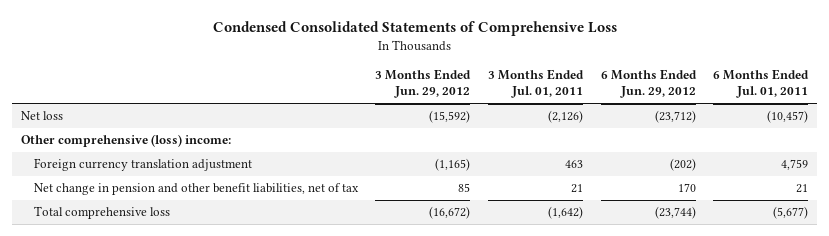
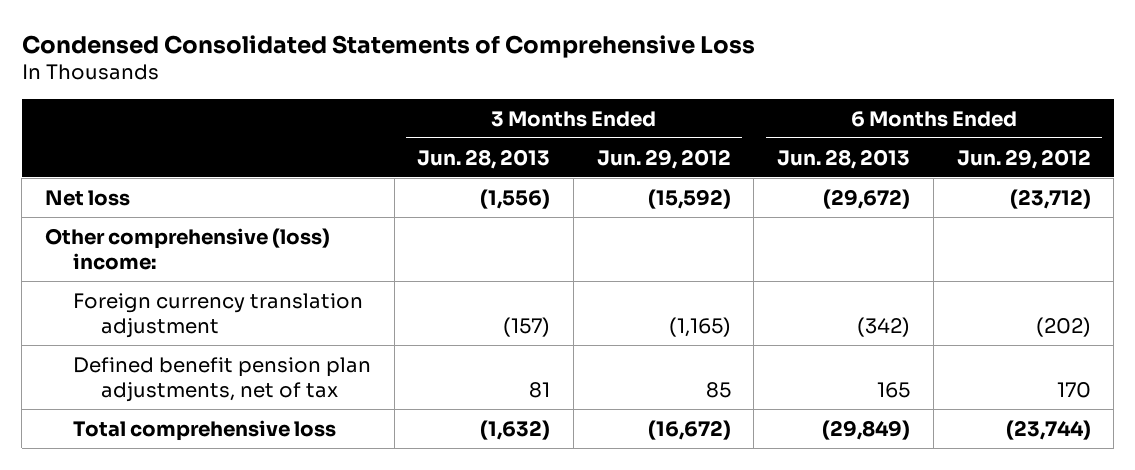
[487,69,584,99] 3 Months Ended Jul. 01, 2011 -> none
[713,69,810,99] 6 Months Ended Jul. 01, 2011 -> none
none -> [417,148,551,169] Jun. 28, 2013
none -> [777,148,911,169] Jun. 28, 2013
[33,183,359,196] Net change in pension and other benefit liabilities, net of tax -> [72,356,371,402] Defined benefit pension plan adjustments, net of tax

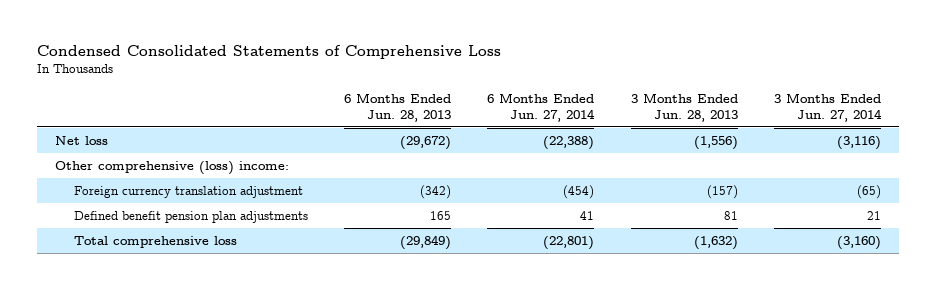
[596,148,731,169] Jun. 29, 2012 -> none
[956,148,1091,169] Jun. 29, 2012 -> none
none -> [487,92,596,122] 6 Months Ended Jun. 27, 2014
none -> [774,92,883,122] 3 Months Ended Jun. 27, 2014
[72,356,371,402] Defined benefit pension plan adjustments, net of tax -> [73,211,308,224] Defined benefit pension plan adjustments

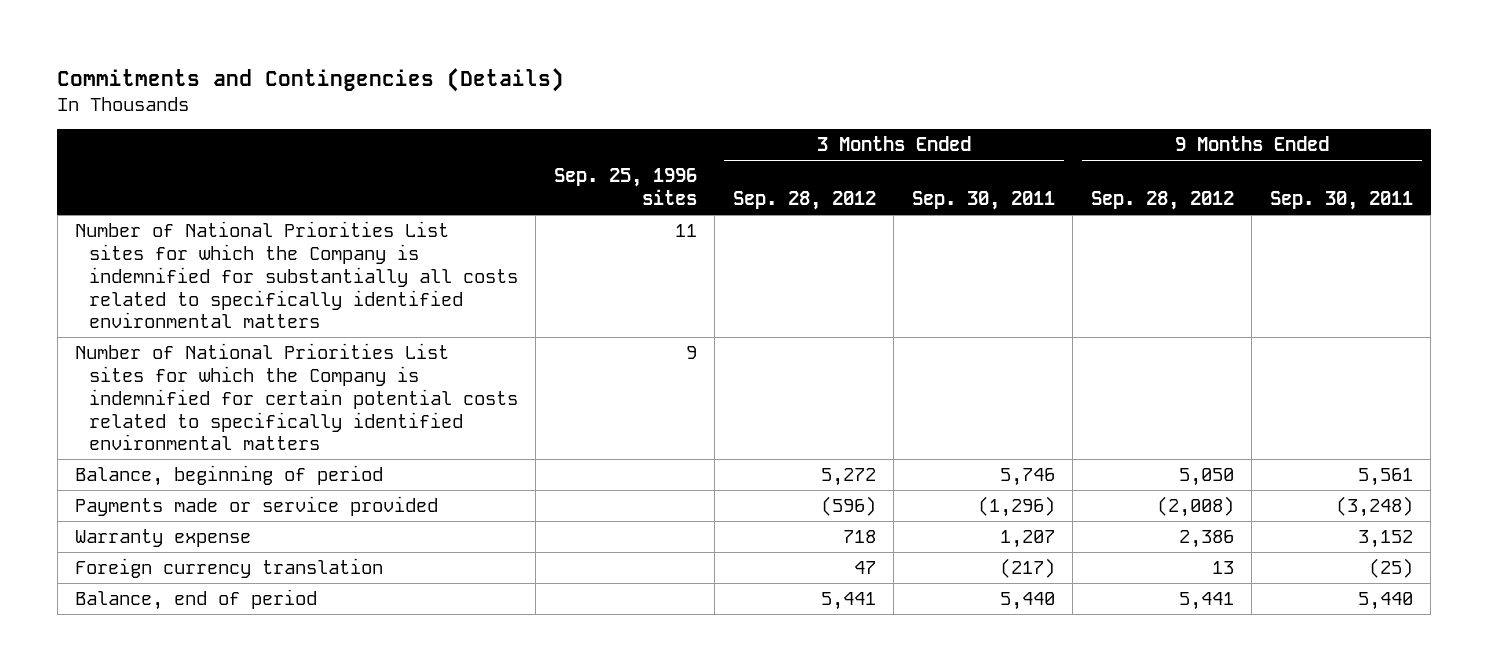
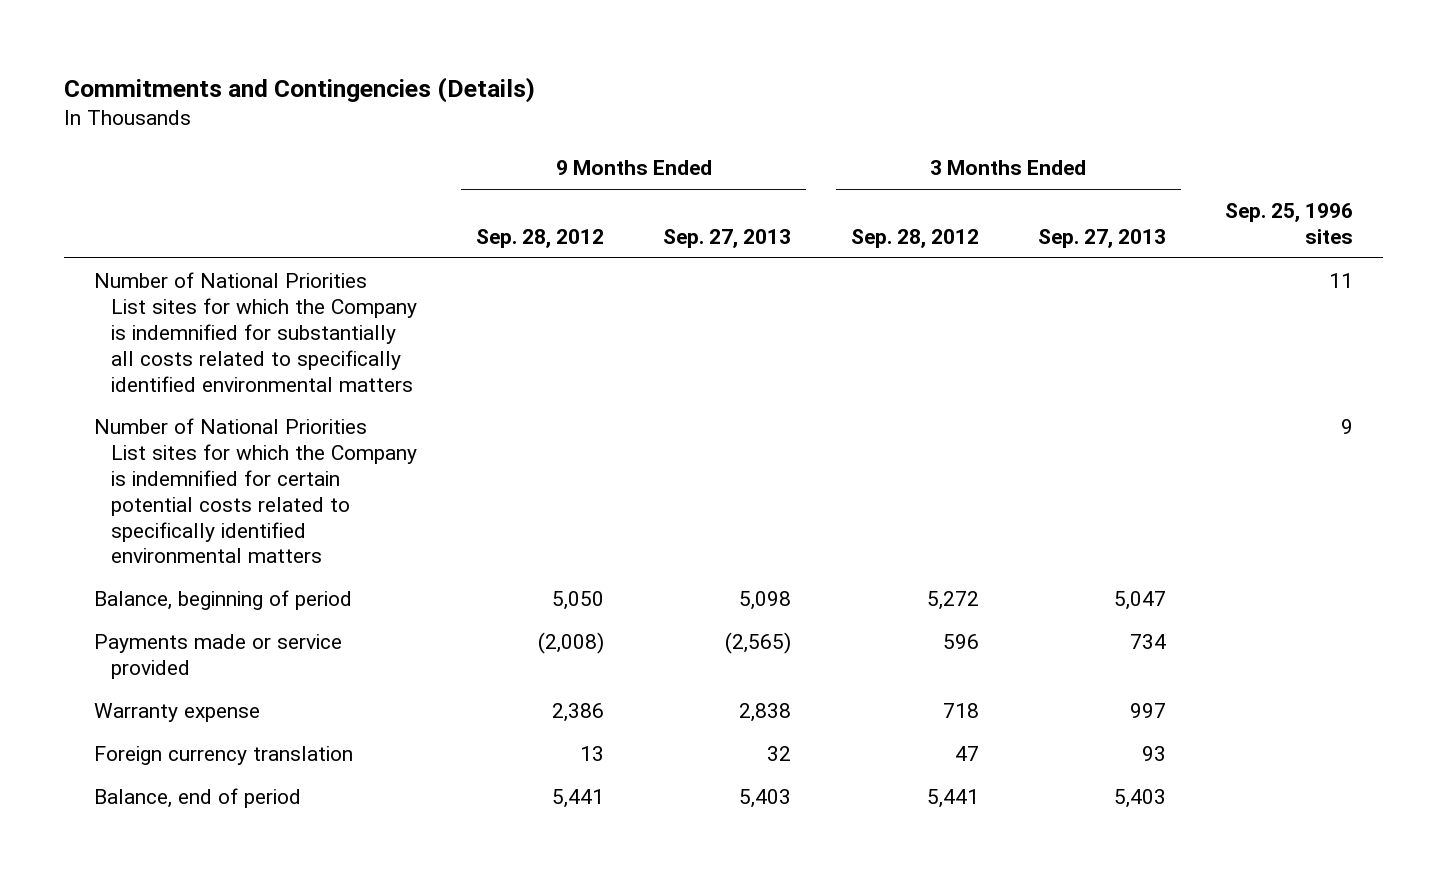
[911,191,1055,211] Sep. 30, 2011 -> none
[1269,191,1413,211] Sep. 30, 2011 -> none
none -> [663,228,792,248] Sep. 27, 2013
none -> [1038,228,1167,248] Sep. 27, 2013
[820,495,876,516] (596) -> [942,633,979,649] 596

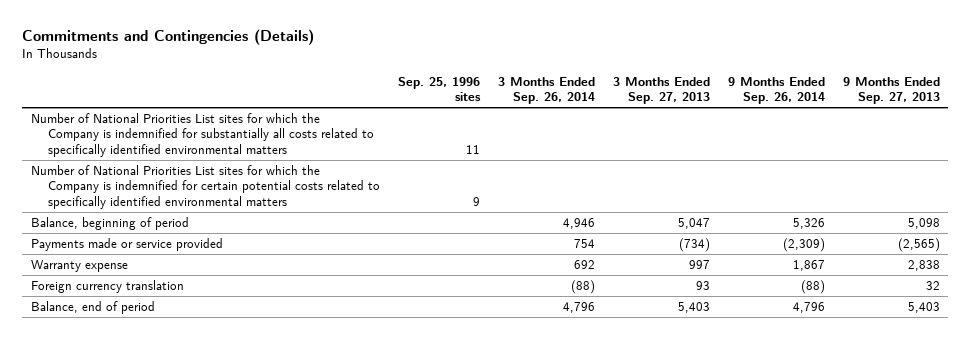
[475,228,604,248] Sep. 28, 2012 -> none
[850,228,979,248] Sep. 28, 2012 -> none
none -> [498,76,596,105] 3 Months Ended Sep. 26, 2014
none -> [727,76,825,105] 9 Months Ended Sep. 26, 2014
[1130,633,1167,649] 734 -> [678,237,710,252] (734)

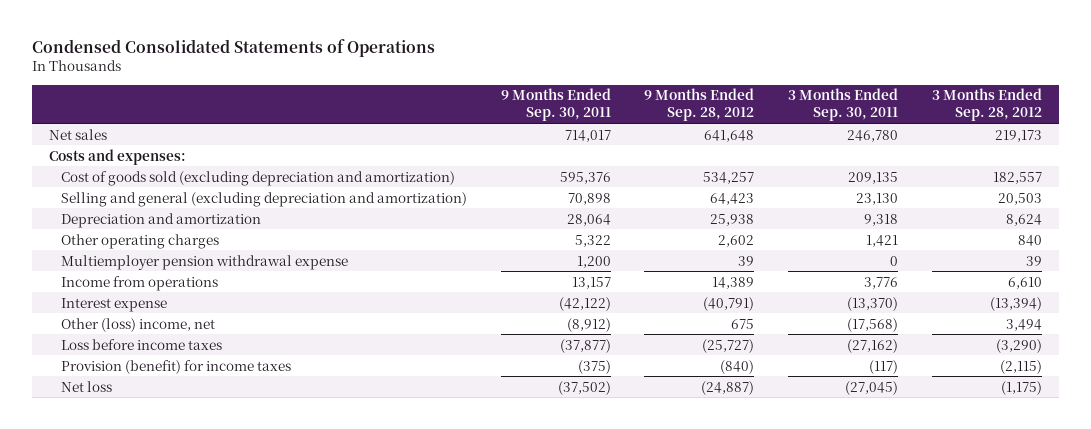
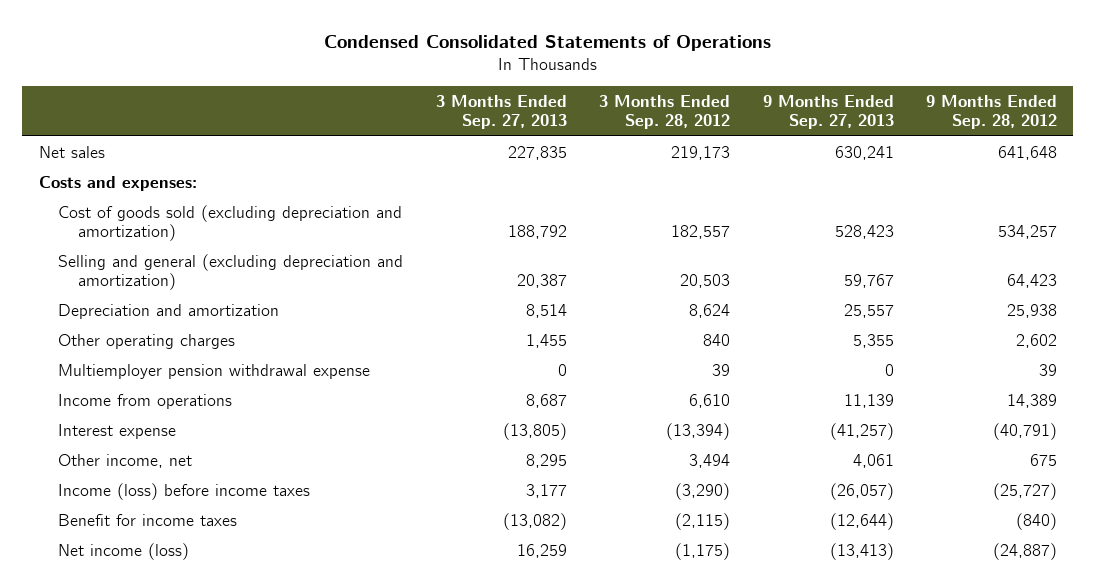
[500,88,611,122] 9 Months Ended Sep. 30, 2011 -> none
[788,88,899,122] 3 Months Ended Sep. 30, 2011 -> none
none -> [435,95,567,130] 3 Months Ended Sep. 27, 2013
none -> [762,95,894,130] 9 Months Ended Sep. 27, 2013
[60,317,215,332] Other (loss) income, net -> [58,453,193,468] Other income, net
[60,338,222,350] Loss before income taxes -> [58,482,311,500] Income (loss) before income taxes
[60,359,291,374] Provision (benefit) for income taxes -> [58,513,238,526] Benefit for income taxes
[60,380,112,392] Net loss -> [58,542,190,560] Net income (loss)

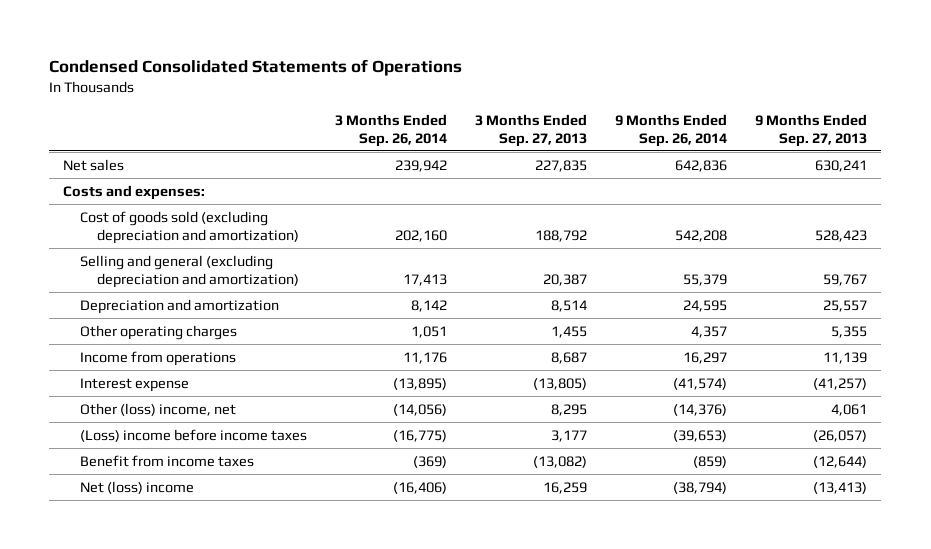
[599,95,731,130] 3 Months Ended Sep. 28, 2012 -> none
[926,95,1058,130] 9 Months Ended Sep. 28, 2012 -> none
none -> [335,113,448,147] 3 Months Ended Sep. 26, 2014
none -> [615,113,728,147] 9 Months Ended Sep. 26, 2014
[58,363,371,379] Multiemployer pension withdrawal expense -> none
[58,453,193,468] Other income, net -> [80,402,237,416] Other (loss) income, net
[58,482,311,500] Income (loss) before income taxes -> [80,428,308,442] (Loss) income before income taxes
[58,513,238,526] Benefit for income taxes -> [80,454,255,467] Benefit from income taxes
[58,542,190,560] Net income (loss) -> [80,480,195,494] Net (loss) income

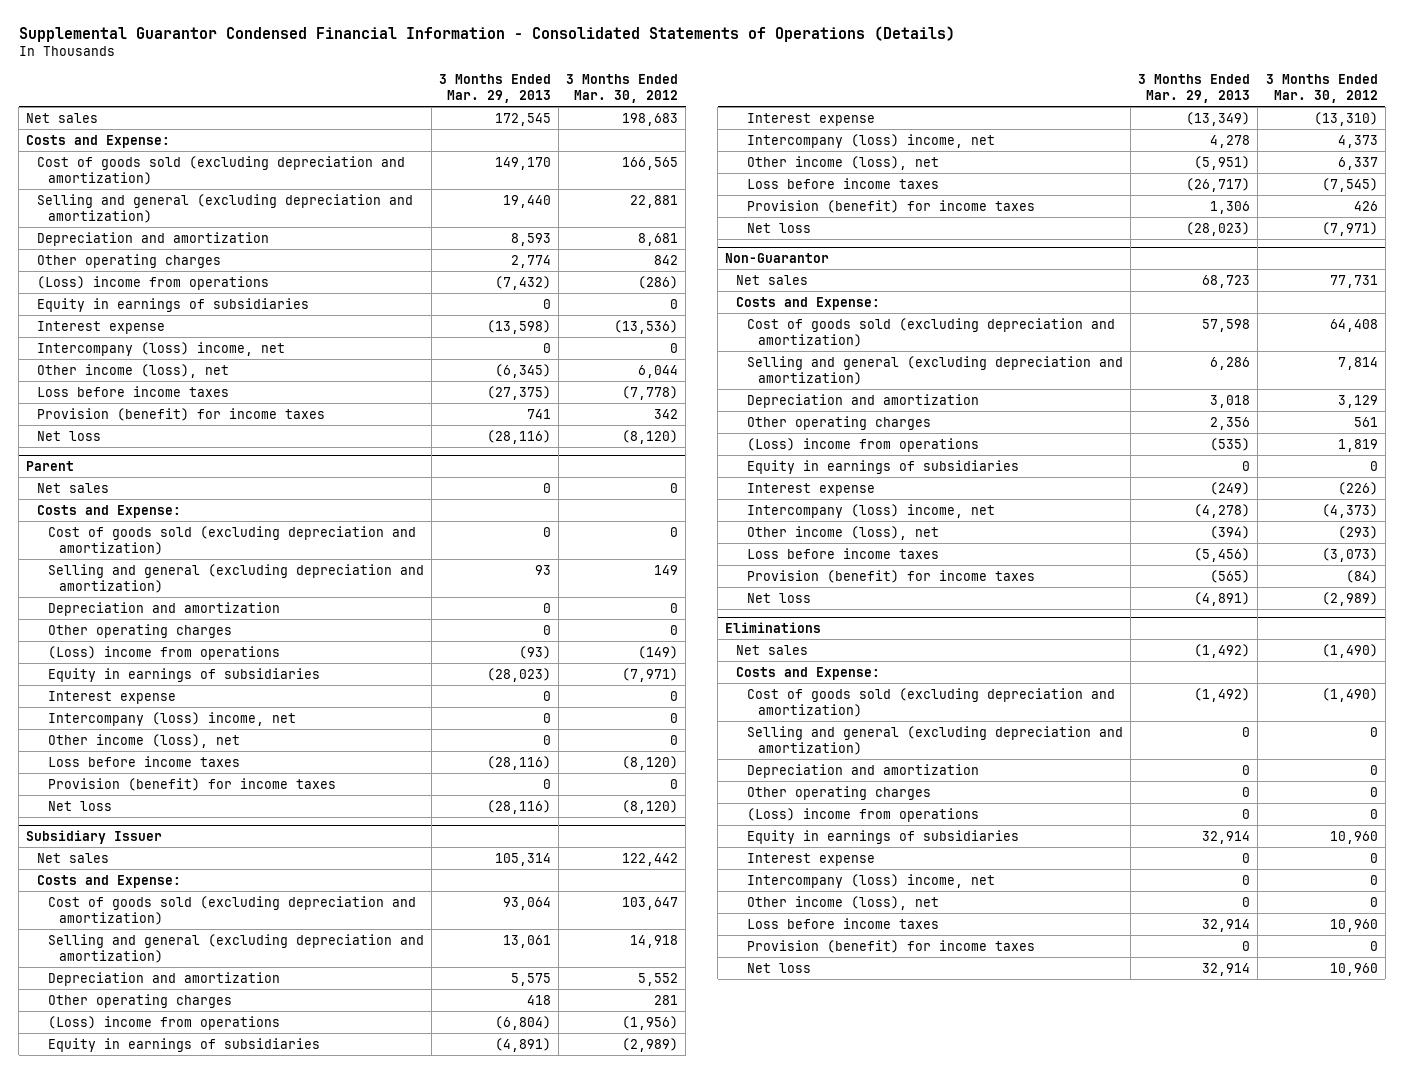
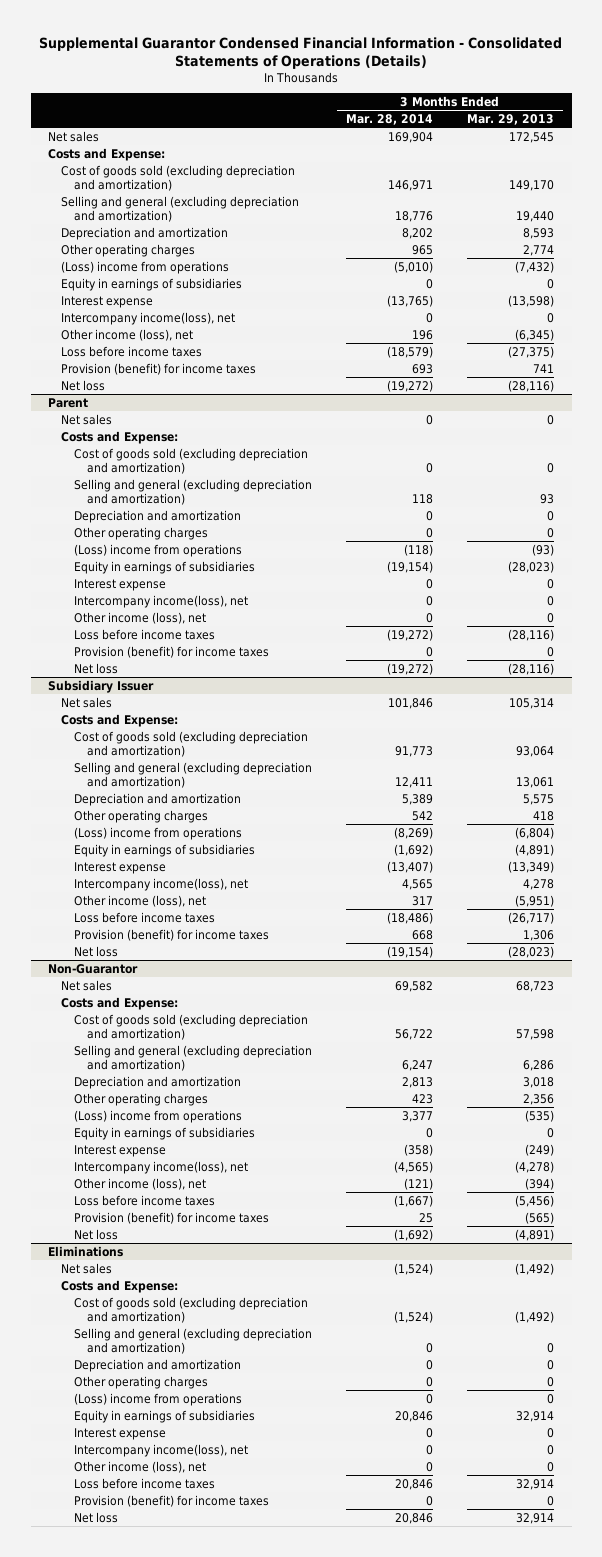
[566,74,679,104] 3 Months Ended Mar. 30, 2012 -> none
none -> [346,114,434,126] Mar. 28, 2014
[37,341,286,356] Intercompany (loss) income, net -> [60,311,235,325] Intercompany income(loss), net
[48,711,297,726] Intercompany (loss) income, net -> [73,594,248,608] Intercompany income(loss), net
[747,133,996,148] Intercompany (loss) income, net -> [73,877,248,891] Intercompany income(loss), net
[747,503,996,518] Intercompany (loss) income, net -> [73,1160,248,1174] Intercompany income(loss), net
[747,873,996,888] Intercompany (loss) income, net -> [73,1443,248,1457] Intercompany income(loss), net

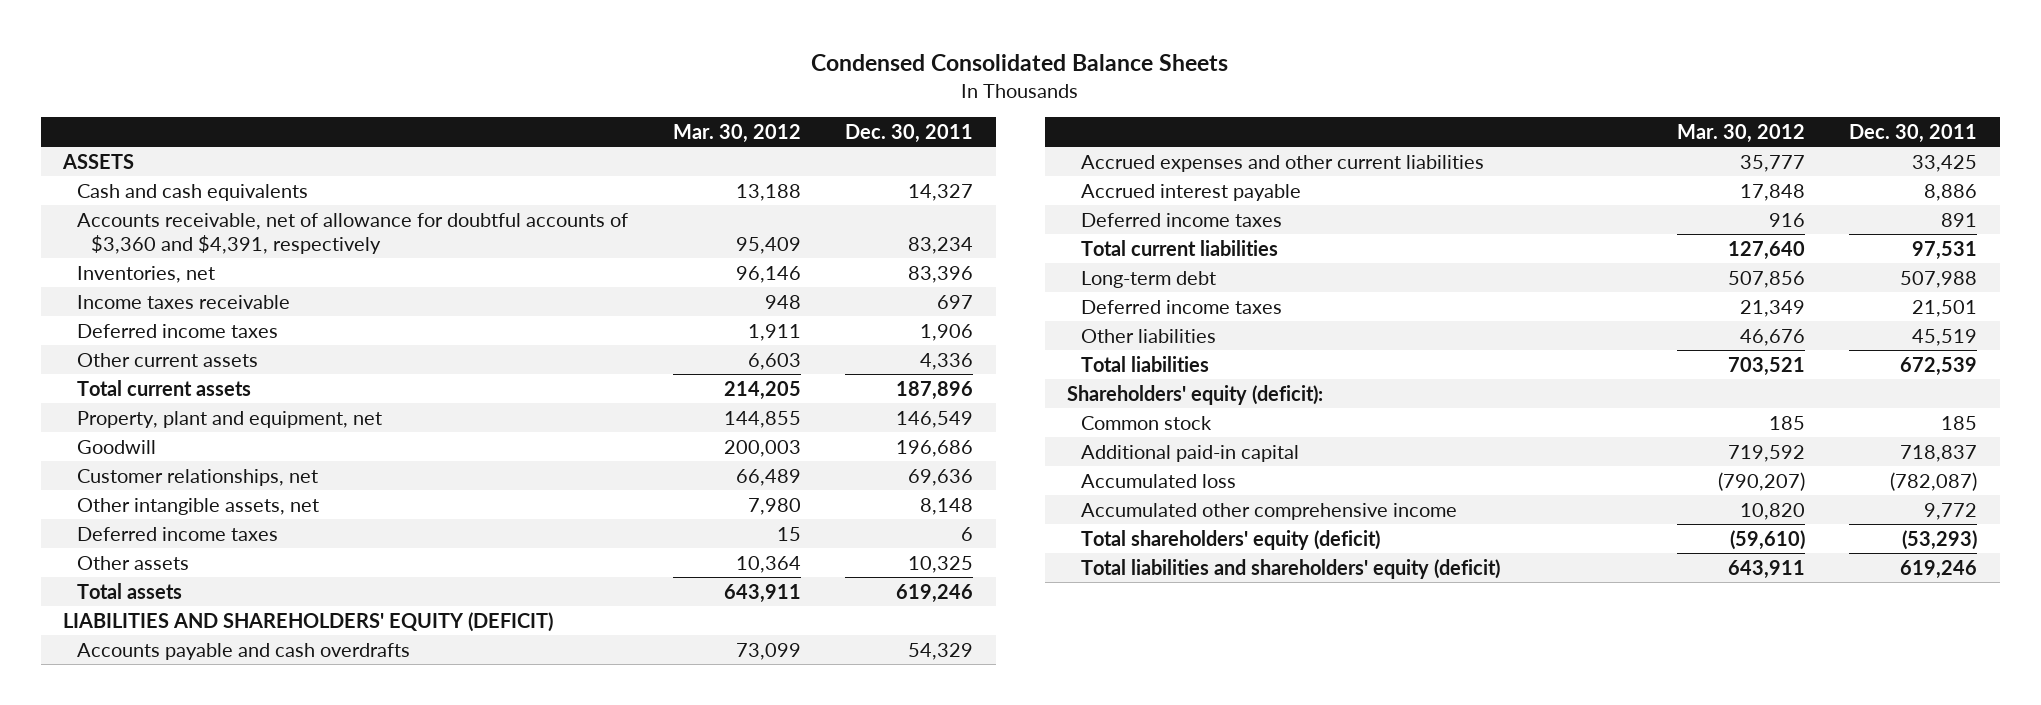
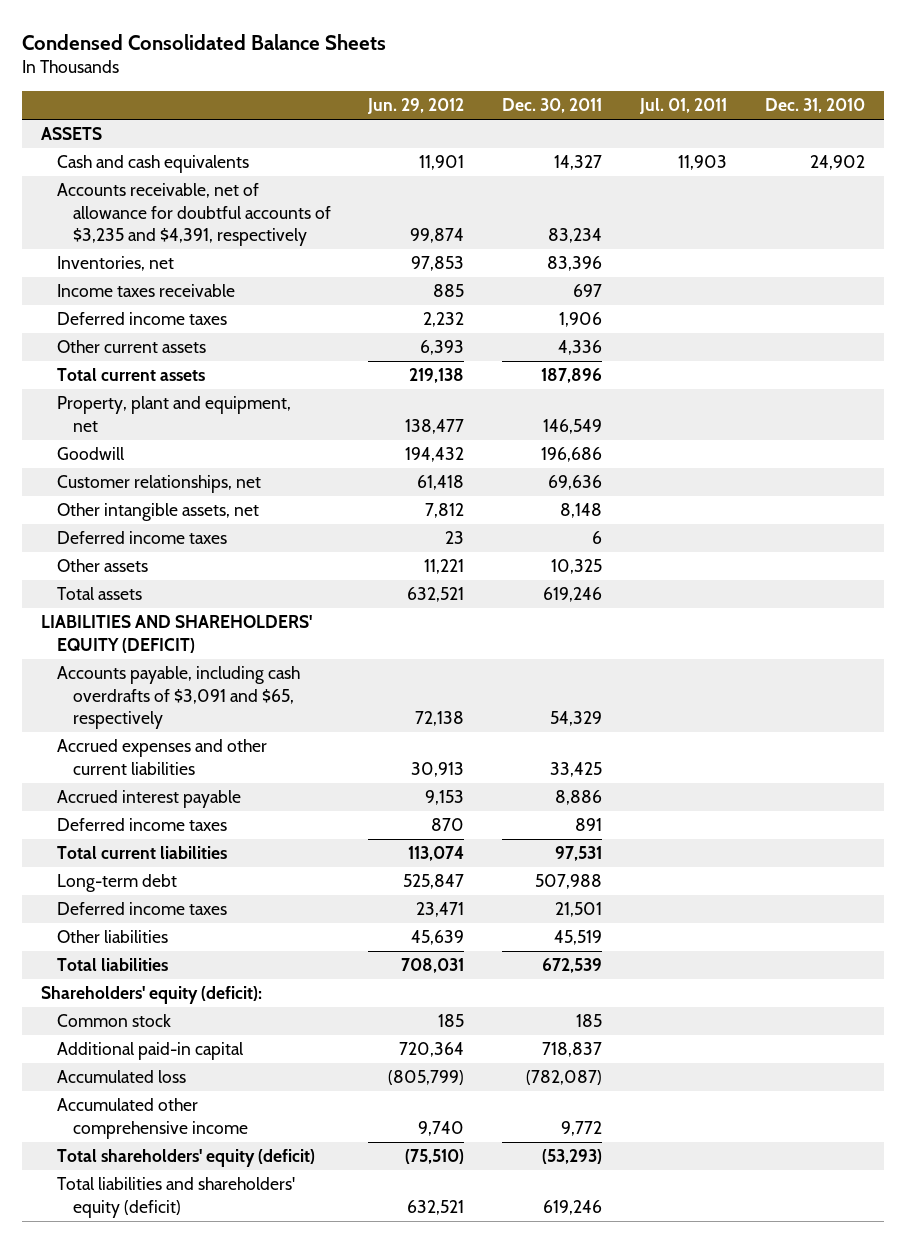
[672,123,801,143] Mar. 30, 2012 -> none
none -> [367,98,465,115] Jun. 29, 2012
none -> [639,98,728,115] Jul. 01, 2011
none -> [764,98,865,114] Dec. 31, 2010
[76,212,628,254] Accounts receivable, net of allowance for doubtful accounts of $3,360 and $4,391, respectively -> [56,183,331,247] Accounts receivable, net of allowance for doubtful accounts of $3,235 and $4,391, respectively
[76,642,410,660] Accounts payable and cash overdrafts -> [56,666,300,730] Accounts payable, including cash overdrafts of $3,091 and $65, respectively

